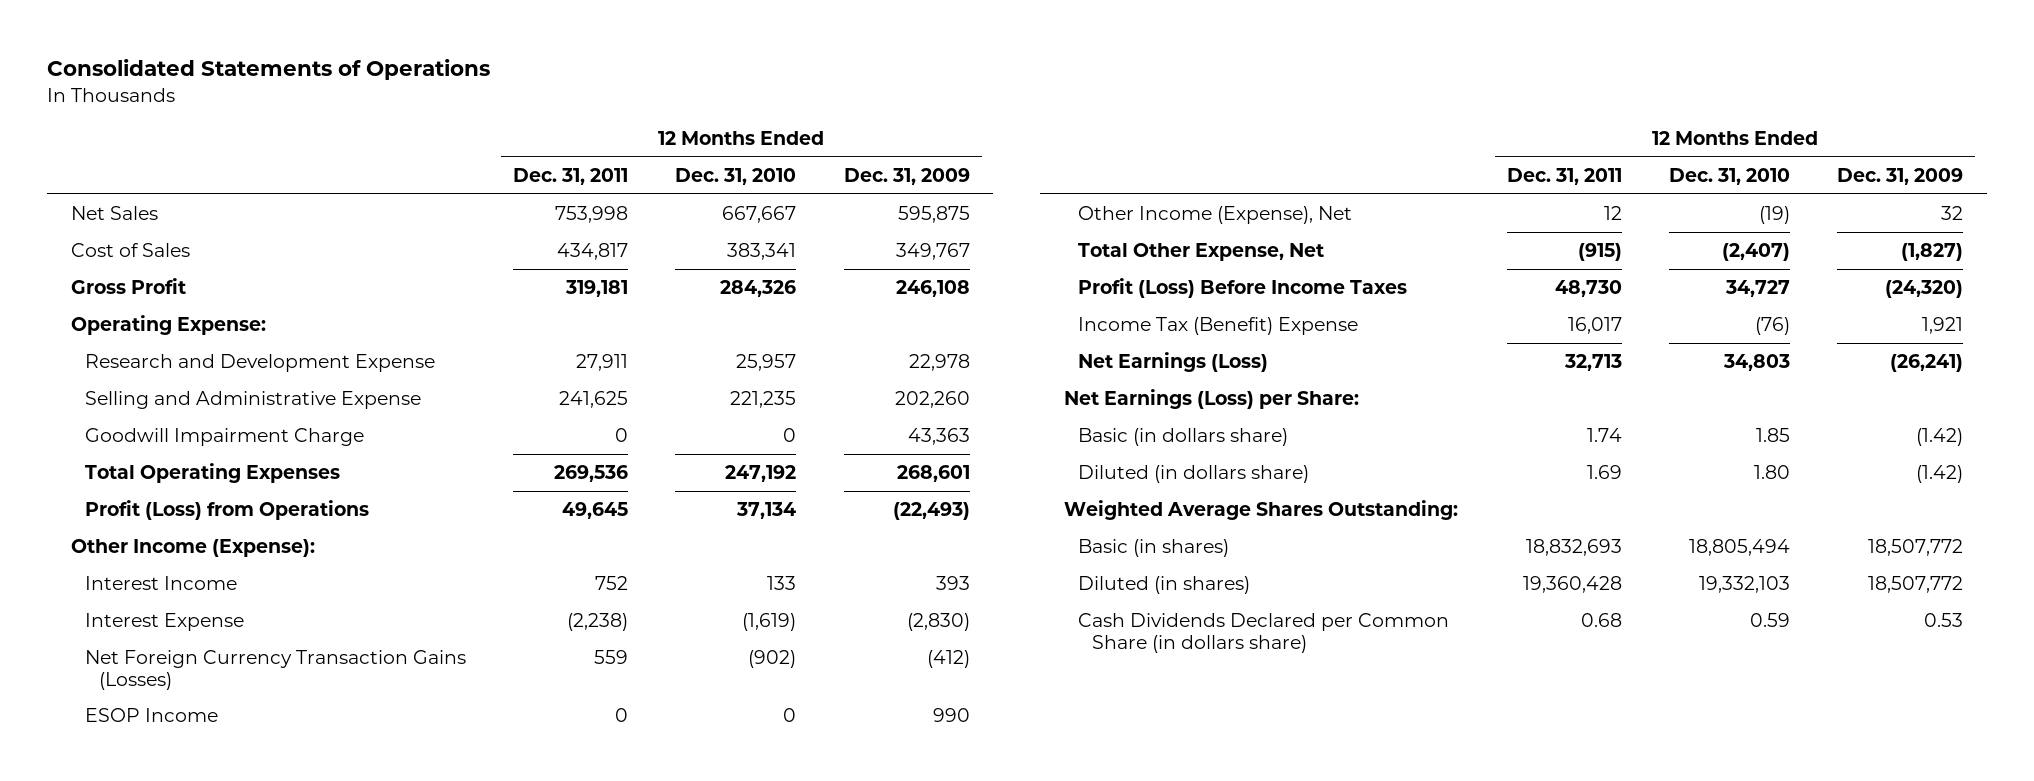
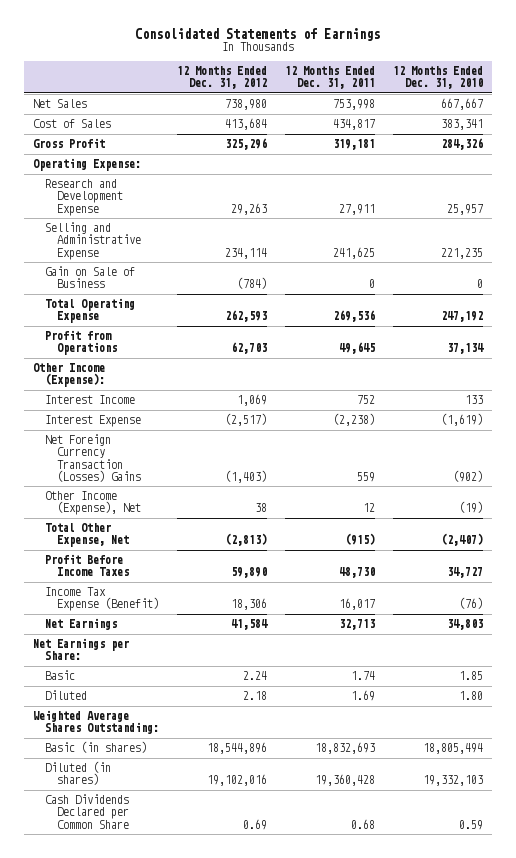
[46,59,490,81] Consolidated Statements of Operations -> [134,27,380,41] Consolidated Statements of Earnings
[843,167,970,185] Dec. 31, 2009 -> none
none -> [176,66,267,90] 12 Months Ended Dec. 31, 2012
[84,427,364,446] Goodwill Impairment Charge -> none
none -> [44,266,135,289] Gain on Sale of Business
[84,462,340,483] Total Operating Expenses -> [44,298,135,324] Total Operating Expense
[84,499,369,520] Profit (Loss) from Operations -> [44,330,117,356] Profit from Operations
[84,707,218,722] ESOP Income -> none
[84,649,466,690] Net Foreign Currency Transaction Gains (Losses) -> [44,434,141,482] Net Foreign Currency Transaction (Losses) Gains
[1078,277,1408,298] Profit (Loss) Before Income Taxes -> [44,554,129,577] Profit Before Income Taxes
[1078,316,1359,335] Income Tax (Benefit) Expense -> [44,587,159,612] Income Tax Expense (Benefit)
[1078,351,1269,372] Net Earnings (Loss) -> [44,618,117,631] Net Earnings
[1064,388,1360,409] Net Earnings (Loss) per Share: -> [32,638,129,661] Net Earnings per Share:
[1078,427,1289,446] Basic (in dollars share) -> [44,670,75,681] Basic
[1078,464,1310,483] Diluted (in dollars share) -> [44,690,87,701] Diluted
[1078,612,1450,653] Cash Dividends Declared per Common Share (in dollars share) -> [44,794,129,829] Cash Dividends Declared per Common Share

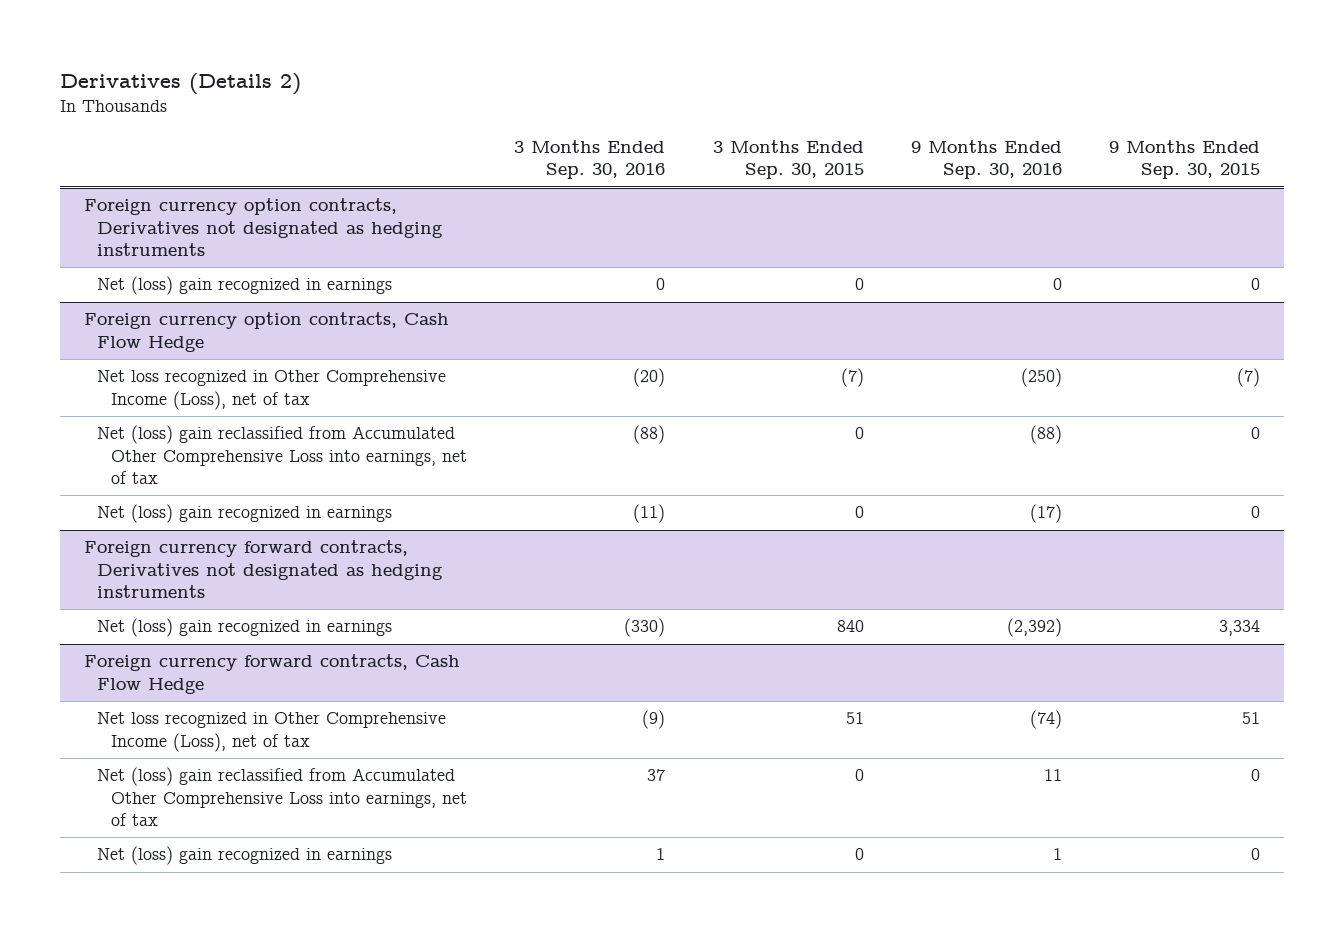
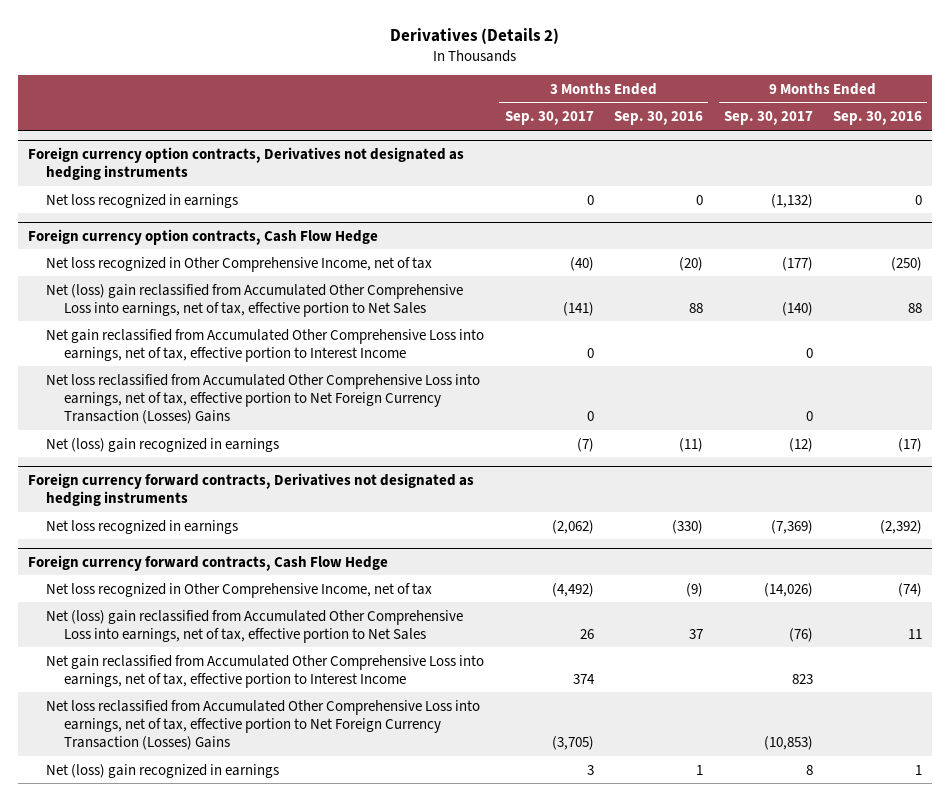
[712,140,864,180] 3 Months Ended Sep. 30, 2015 -> none
[1109,140,1261,180] 9 Months Ended Sep. 30, 2015 -> none
none -> [504,111,594,126] Sep. 30, 2017
none -> [723,111,813,126] Sep. 30, 2017
[97,276,393,296] Net (loss) gain recognized in earnings -> [46,193,239,208] Net loss recognized in earnings
[97,370,447,410] Net loss recognized in Other Comprehensive Income (Loss), net of tax -> [46,256,433,272] Net loss recognized in Other Comprehensive Income, net of tax
[97,425,468,485] Net (loss) gain reclassified from Accumulated Other Comprehensive Loss into earnings, net of tax -> [46,283,464,317] Net (loss) gain reclassified from Accumulated Other Comprehensive Loss into earnings, net of tax, effective portion to Net Sales
[633,425,666,445] (88) -> [689,302,704,313] 88
[1030,425,1063,445] (88) -> [908,302,923,313] 88
none -> [46,328,485,362] Net gain reclassified from Accumulated Other Comprehensive Loss into earnings, net of tax, effective portion to Interest Income
none -> [46,373,481,424] Net loss reclassified from Accumulated Other Comprehensive Loss into earnings, net of tax, effective portion to Net Foreign Currency Transaction (Losses) Gains
[97,618,393,638] Net (loss) gain recognized in earnings -> [46,519,239,534] Net loss recognized in earnings
[97,712,447,752] Net loss recognized in Other Comprehensive Income (Loss), net of tax -> [46,582,433,598] Net loss recognized in Other Comprehensive Income, net of tax
[97,767,468,827] Net (loss) gain reclassified from Accumulated Other Comprehensive Loss into earnings, net of tax -> [46,609,464,643] Net (loss) gain reclassified from Accumulated Other Comprehensive Loss into earnings, net of tax, effective portion to Net Sales
none -> [46,654,485,688] Net gain reclassified from Accumulated Other Comprehensive Loss into earnings, net of tax, effective portion to Interest Income
none -> [46,699,481,750] Net loss reclassified from Accumulated Other Comprehensive Loss into earnings, net of tax, effective portion to Net Foreign Currency Transaction (Losses) Gains

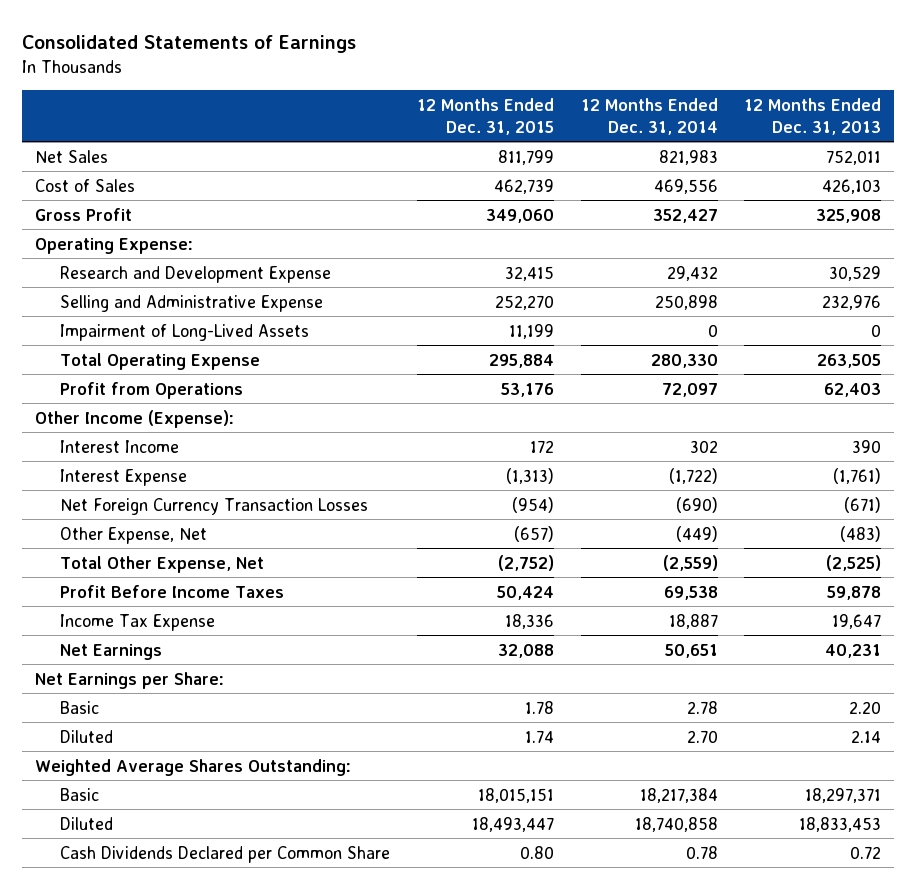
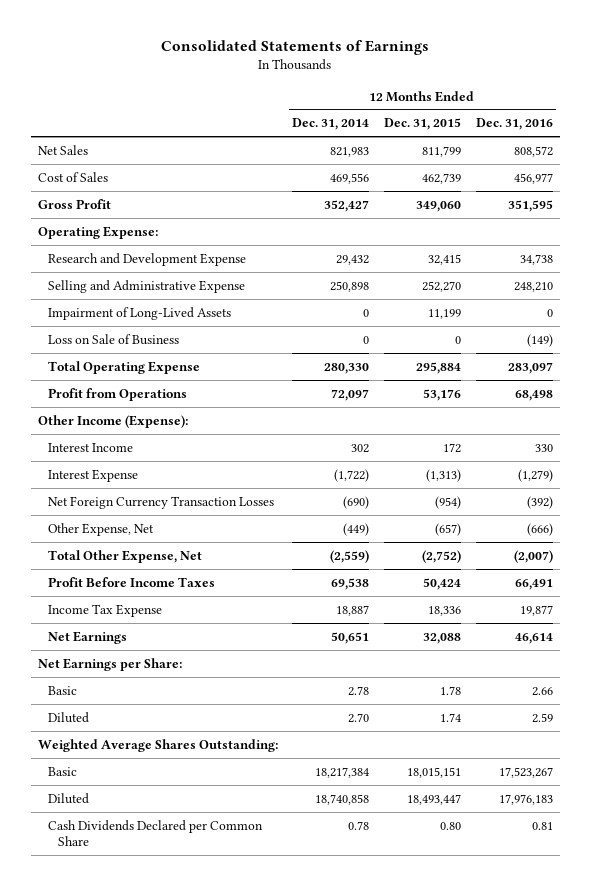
[744,97,882,135] 12 Months Ended Dec. 31, 2013 -> none
none -> [475,118,553,131] Dec. 31, 2016
none -> [47,333,179,345] Loss on Sale of Business

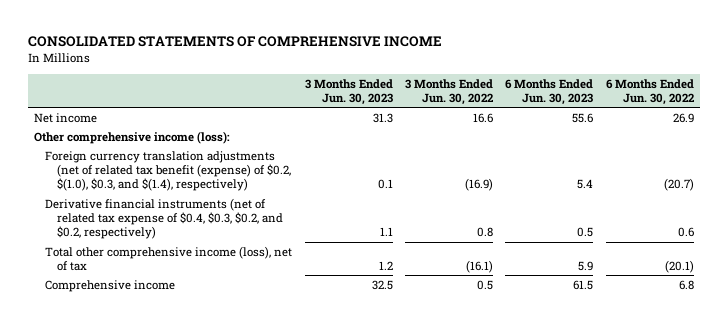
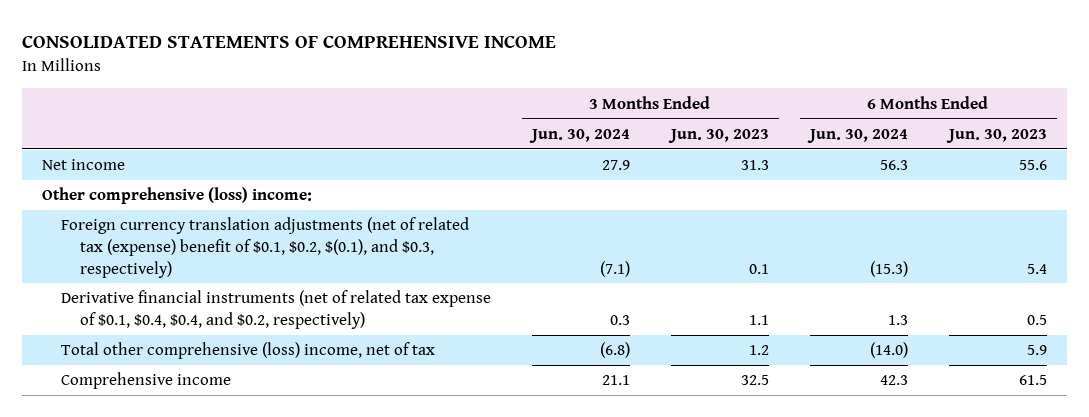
[405,78,494,105] 3 Months Ended Jun. 30, 2022 -> none
[605,78,694,105] 6 Months Ended Jun. 30, 2022 -> none
none -> [529,128,631,143] Jun. 30, 2024
none -> [806,128,908,143] Jun. 30, 2024
[34,130,231,144] Other comprehensive income (loss): -> [42,187,313,205] Other comprehensive (loss) income:
[45,150,291,192] Foreign currency translation adjustments (net of related tax benefit (expense) of $0.2, $(1.0), $0.3, and $(1.4), respectively) -> [61,217,470,278] Foreign currency translation adjustments (net of related tax (expense) benefit of $0.1, $0.2, $(0.1), and $0.3, respectively)
[45,197,283,240] Derivative financial instruments (net of related tax expense of $0.4, $0.3, $0.2, and $0.2, respectively) -> [61,290,492,330] Derivative financial instruments (net of related tax expense of $0.1, $0.4, $0.4, and $0.2, respectively)
[45,245,293,272] Total other comprehensive income (loss), net of tax -> [61,342,436,360] Total other comprehensive (loss) income, net of tax

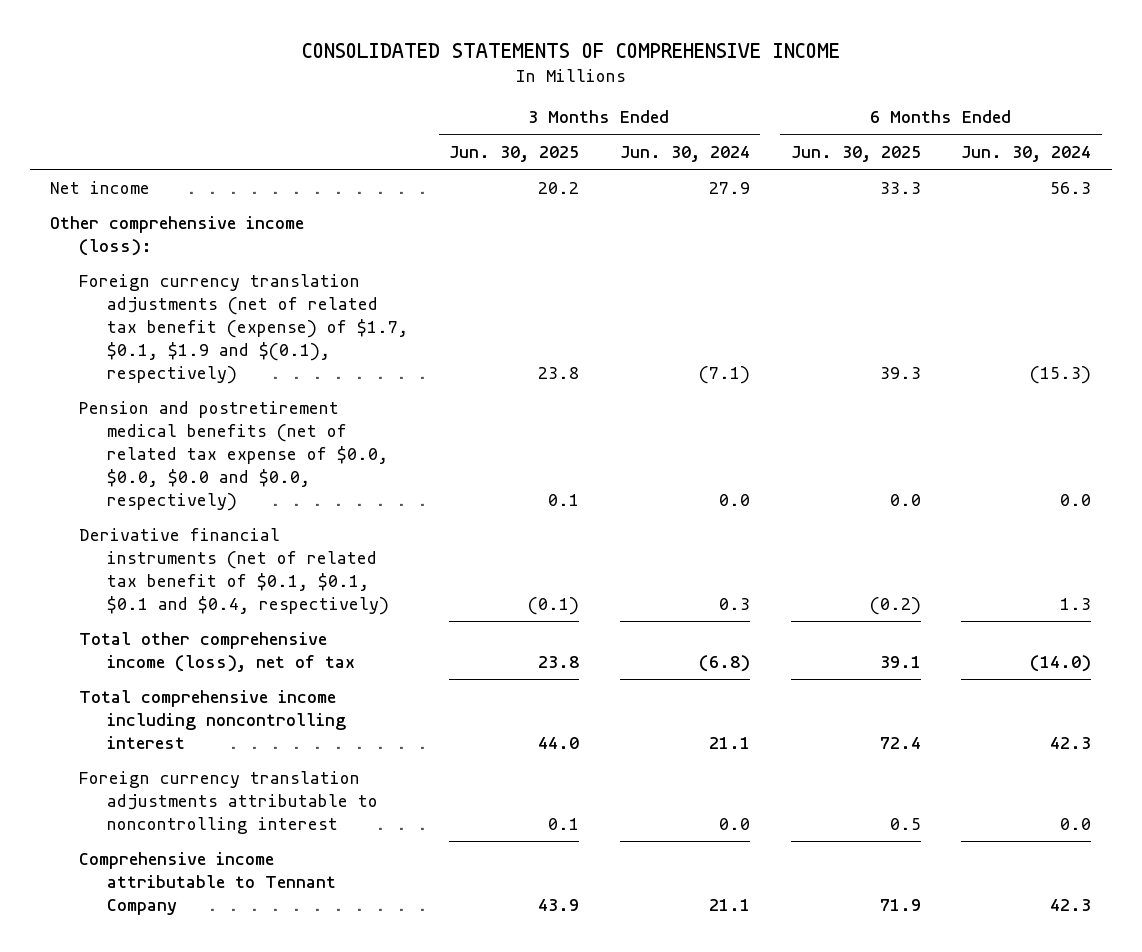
[667,128,769,143] Jun. 30, 2023 -> none
[945,128,1047,143] Jun. 30, 2023 -> none
none -> [448,145,579,162] Jun. 30, 2025
none -> [790,145,921,162] Jun. 30, 2025
[42,187,313,205] Other comprehensive (loss) income: -> [50,215,305,256] Other comprehensive income (loss):
[61,217,470,278] Foreign currency translation adjustments (net of related tax (expense) benefit of $0.1, $0.2, $(0.1), and $0.3, respectively) -> [78,273,408,384] Foreign currency translation adjustments (net of related tax benefit (expense) of $1.7, $0.1, $1.9 and $(0.1), respectively)
none -> [78,400,388,511] Pension and postretirement medical benefits (net of related tax expense of $0.0, $0.0, $0.0 and $0.0, respectively)
[61,290,492,330] Derivative financial instruments (net of related tax expense of $0.1, $0.4, $0.4, and $0.2, respectively) -> [78,527,389,615] Derivative financial instruments (net of related tax benefit of $0.1, $0.1, $0.1 and $0.4, respectively)
[61,342,436,360] Total other comprehensive (loss) income, net of tax -> [78,631,355,672] Total other comprehensive income (loss), net of tax
none -> [78,689,346,749] Total comprehensive income including noncontrolling interest
none -> [78,770,378,834] Foreign currency translation adjustments attributable to noncontrolling interest
[61,372,232,390] Comprehensive income -> [78,851,336,915] Comprehensive income attributable to Tennant Company

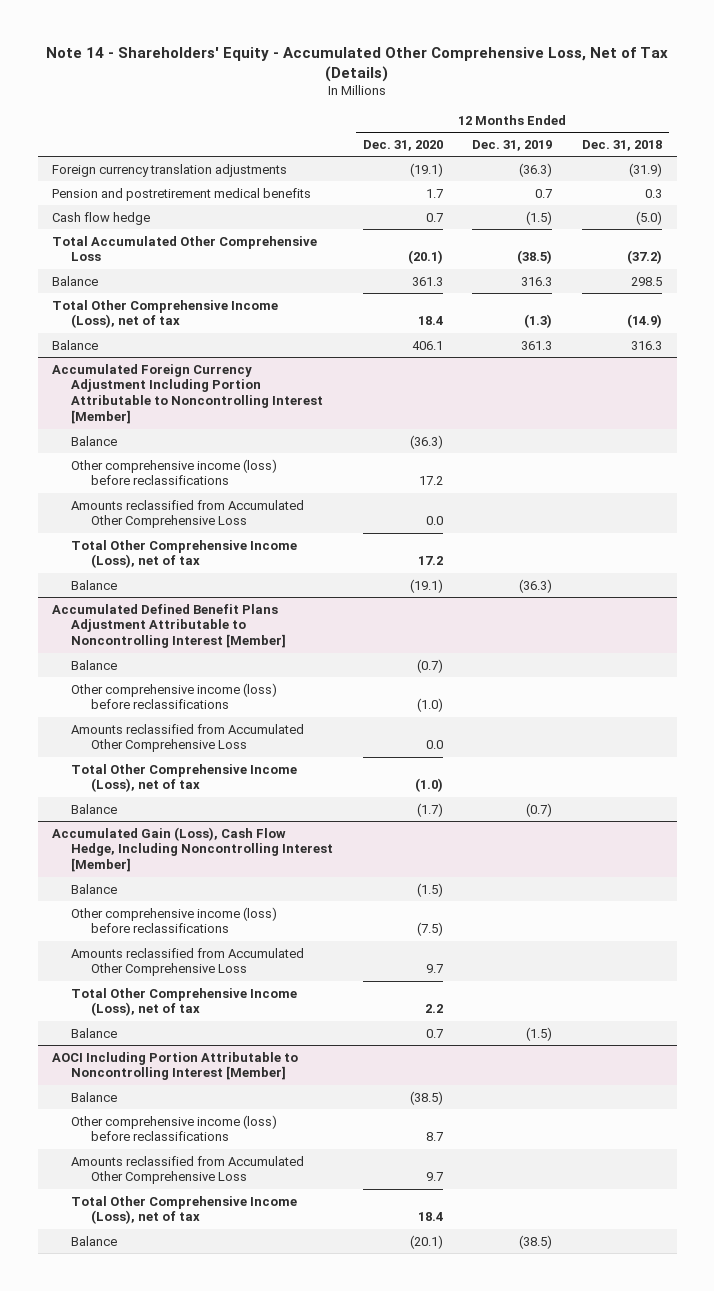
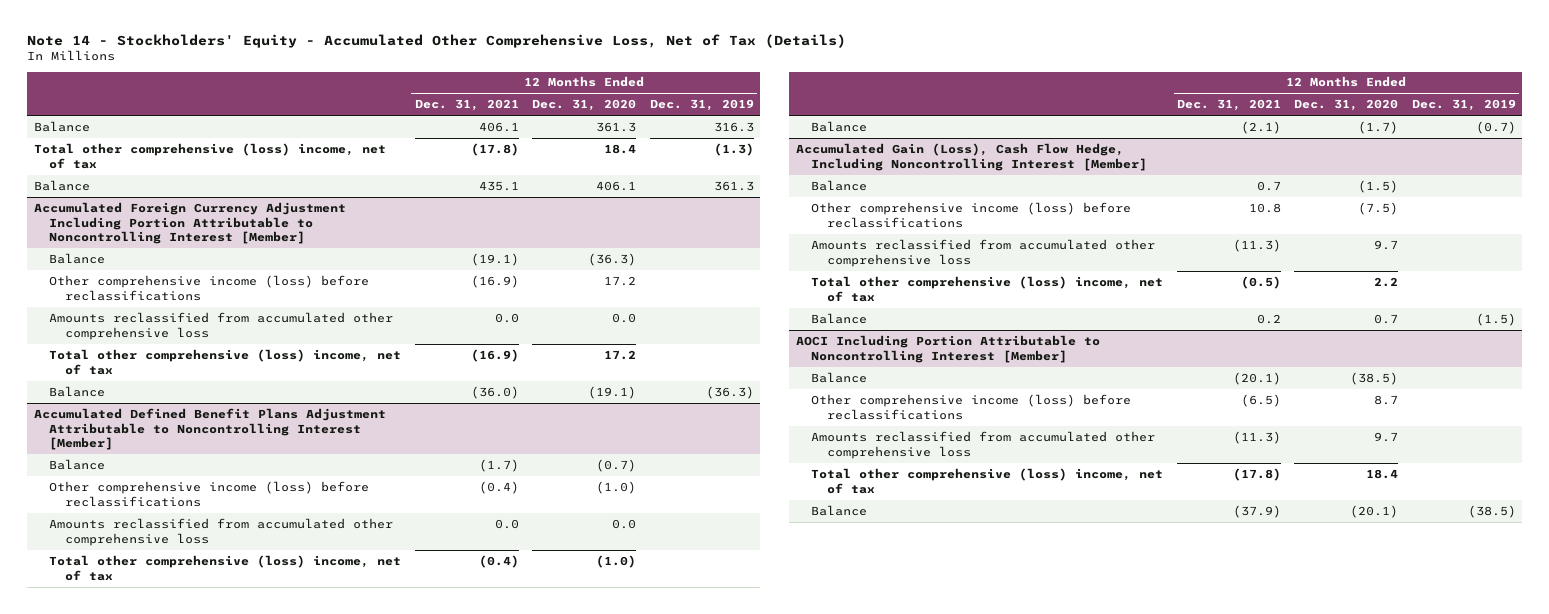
[46,46,669,82] Note 14 - Shareholders' Equity - Accumulated Other Comprehensive Loss, Net of Tax (Details) -> [26,33,846,48] Note 14 - Stockholders' Equity - Accumulated Other Comprehensive Loss, Net of Tax (Details)
[581,139,662,151] Dec. 31, 2018 -> none
none -> [414,99,519,112] Dec. 31, 2021
[52,163,288,177] Foreign currency translation adjustments -> none
[52,187,312,201] Pension and postretirement medical benefits -> none
[52,211,151,225] Cash flow hedge -> none
[52,235,318,262] Total Accumulated Other Comprehensive Loss -> none
[52,299,279,329] Total Other Comprehensive Income (Loss), net of tax -> [33,142,386,169] Total other comprehensive (loss) income, net of tax
[71,499,305,529] Amounts reclassified from Accumulated Other Comprehensive Loss -> [49,311,394,340] Amounts reclassified from accumulated other comprehensive loss
[71,539,298,569] Total Other Comprehensive Income (Loss), net of tax -> [49,348,402,375] Total other comprehensive (loss) income, net of tax
[71,723,305,753] Amounts reclassified from Accumulated Other Comprehensive Loss -> [49,517,394,546] Amounts reclassified from accumulated other comprehensive loss
[71,763,298,793] Total Other Comprehensive Income (Loss), net of tax -> [49,554,402,581] Total other comprehensive (loss) income, net of tax
[71,947,305,977] Amounts reclassified from Accumulated Other Comprehensive Loss -> [811,238,1156,267] Amounts reclassified from accumulated other comprehensive loss
[71,987,298,1017] Total Other Comprehensive Income (Loss), net of tax -> [811,275,1164,302] Total other comprehensive (loss) income, net of tax
[71,1155,305,1185] Amounts reclassified from Accumulated Other Comprehensive Loss -> [811,430,1156,459] Amounts reclassified from accumulated other comprehensive loss
[71,1195,298,1225] Total Other Comprehensive Income (Loss), net of tax -> [811,467,1164,494] Total other comprehensive (loss) income, net of tax

